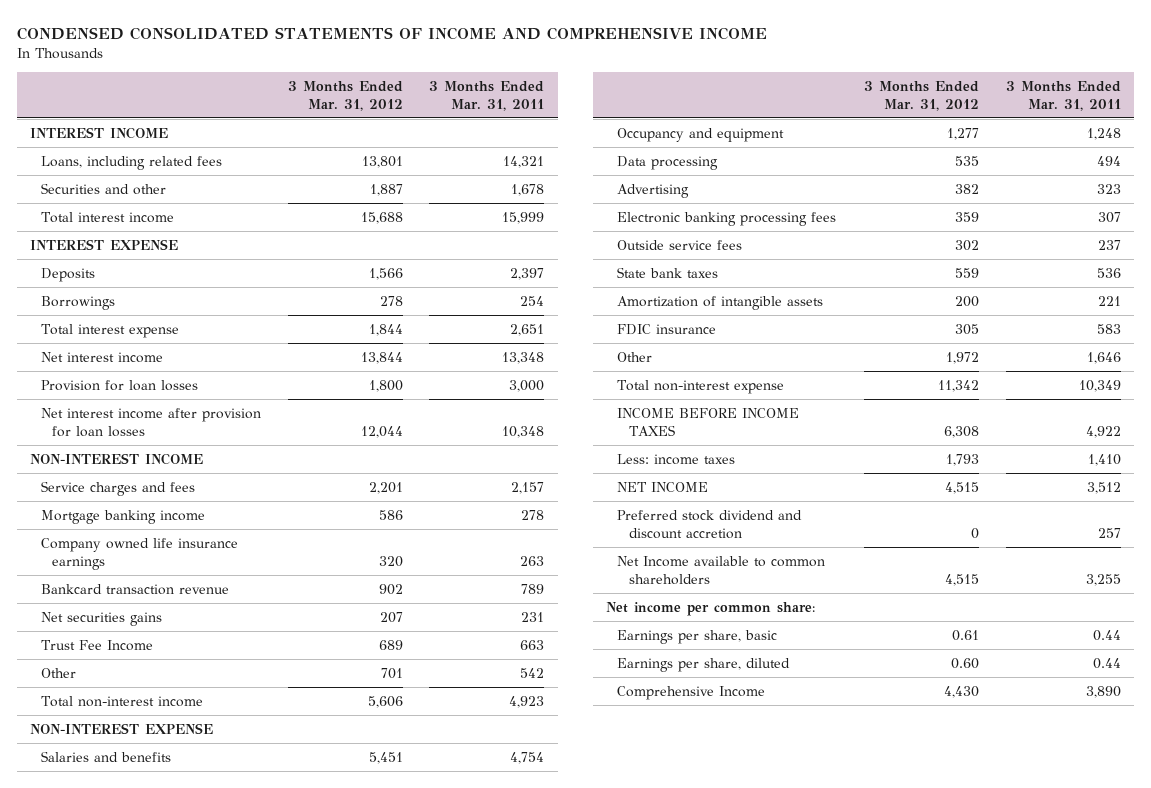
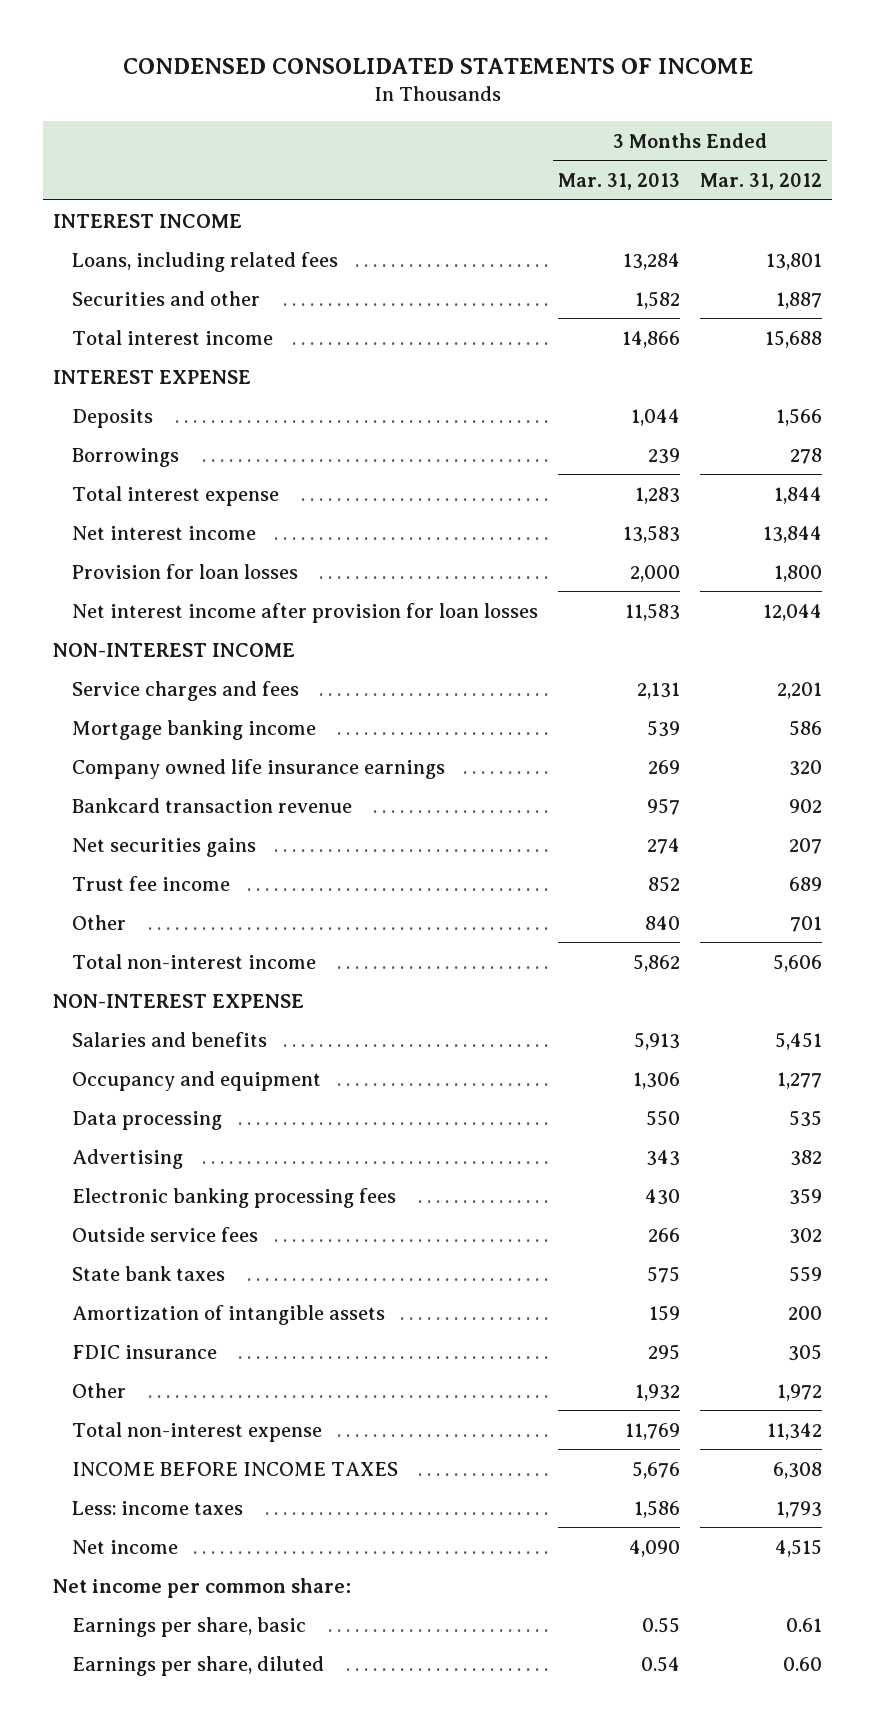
[16,26,767,40] CONDENSED CONSOLIDATED STATEMENTS OF INCOME AND COMPREHENSIVE INCOME -> [122,58,753,75] CONDENSED CONSOLIDATED STATEMENTS OF INCOME
[429,80,545,111] 3 Months Ended Mar. 31, 2011 -> none
none -> [557,173,680,191] Mar. 31, 2013
[41,639,154,651] Trust Fee Income -> [71,875,230,891] Trust fee income
[617,509,803,539] Preferred stock dividend and discount accretion -> none
[617,555,826,585] Net Income available to common shareholders -> none
[617,481,709,492] NET INCOME -> [71,1539,178,1554] Net income
[617,685,766,700] Comprehensive Income -> none

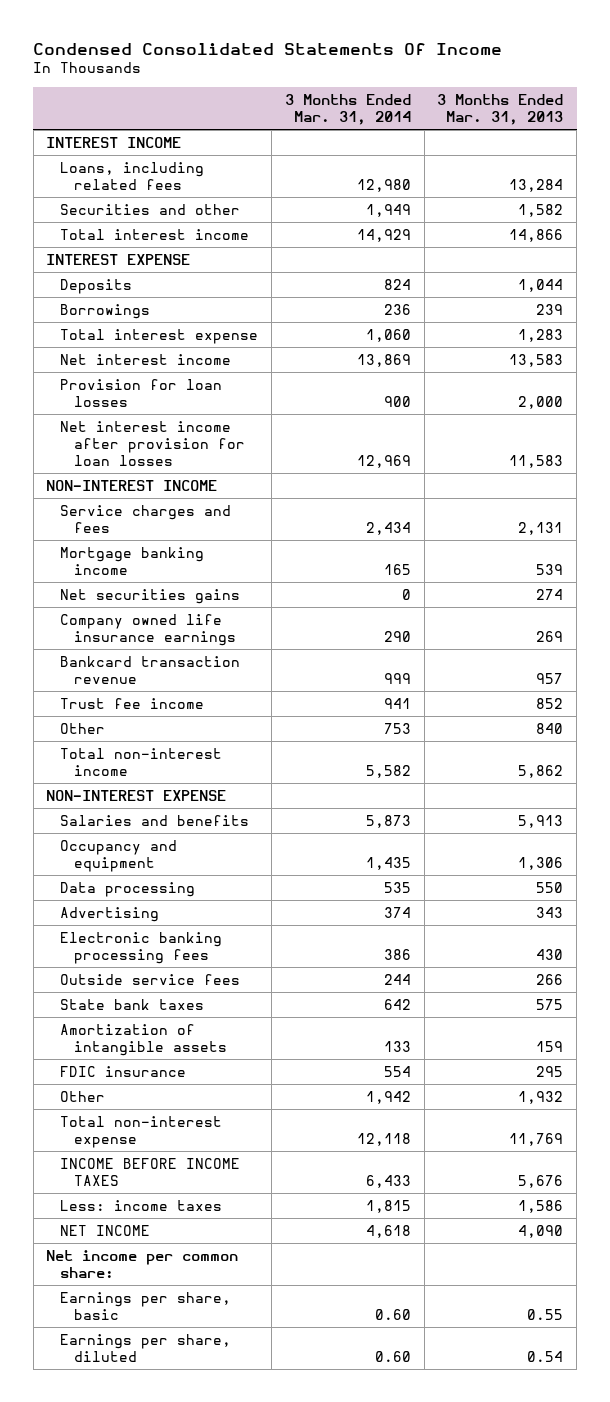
[122,58,753,75] CONDENSED CONSOLIDATED STATEMENTS OF INCOME -> [33,42,503,55] Condensed Consolidated Statements Of Income
[700,173,823,191] Mar. 31, 2012 -> none
none -> [284,93,411,125] 3 Months Ended Mar. 31, 2014
[71,837,256,857] Net securities gains -> [60,588,241,604] Net securities gains
[71,1539,178,1554] Net income -> [60,1224,151,1236] NET INCOME

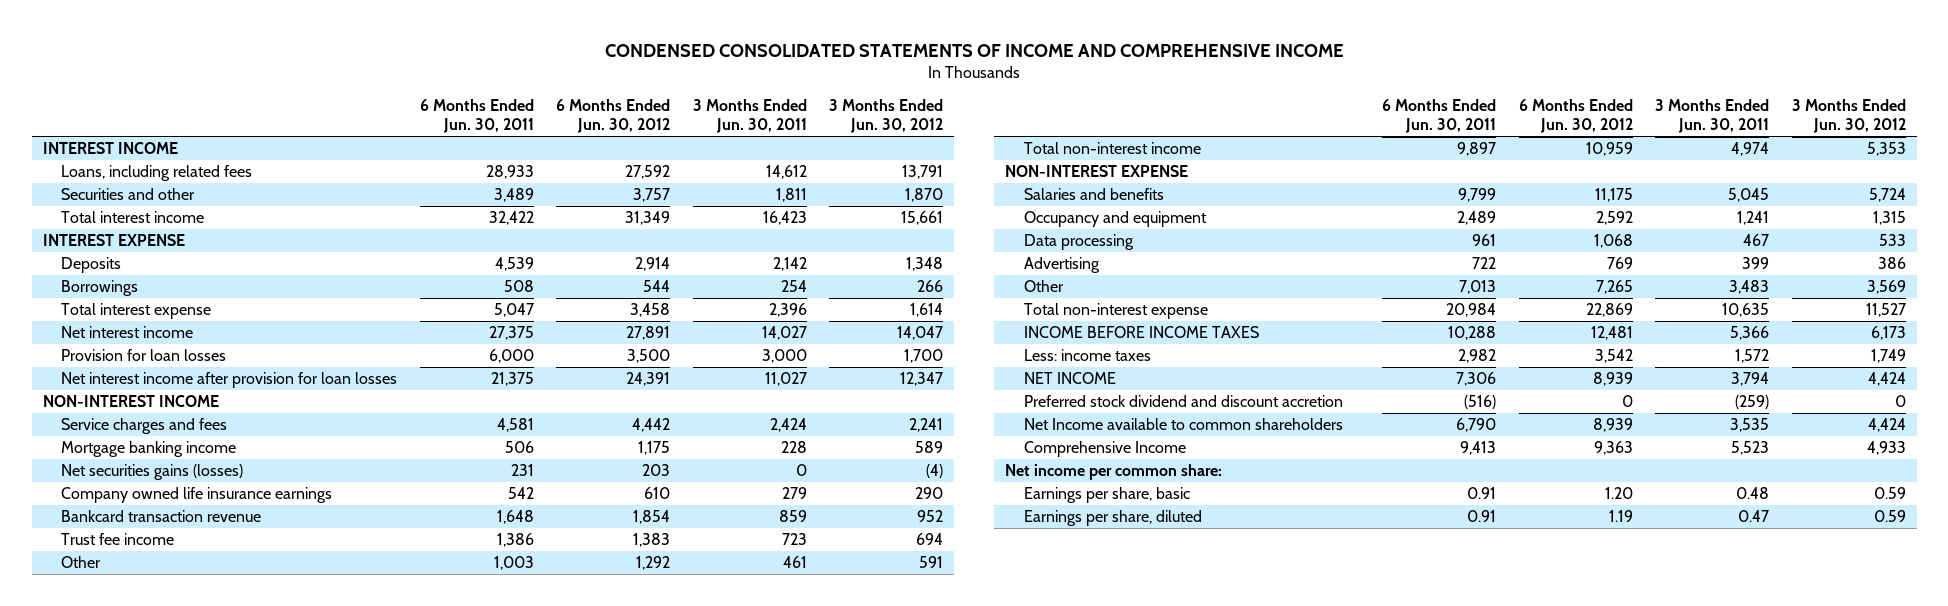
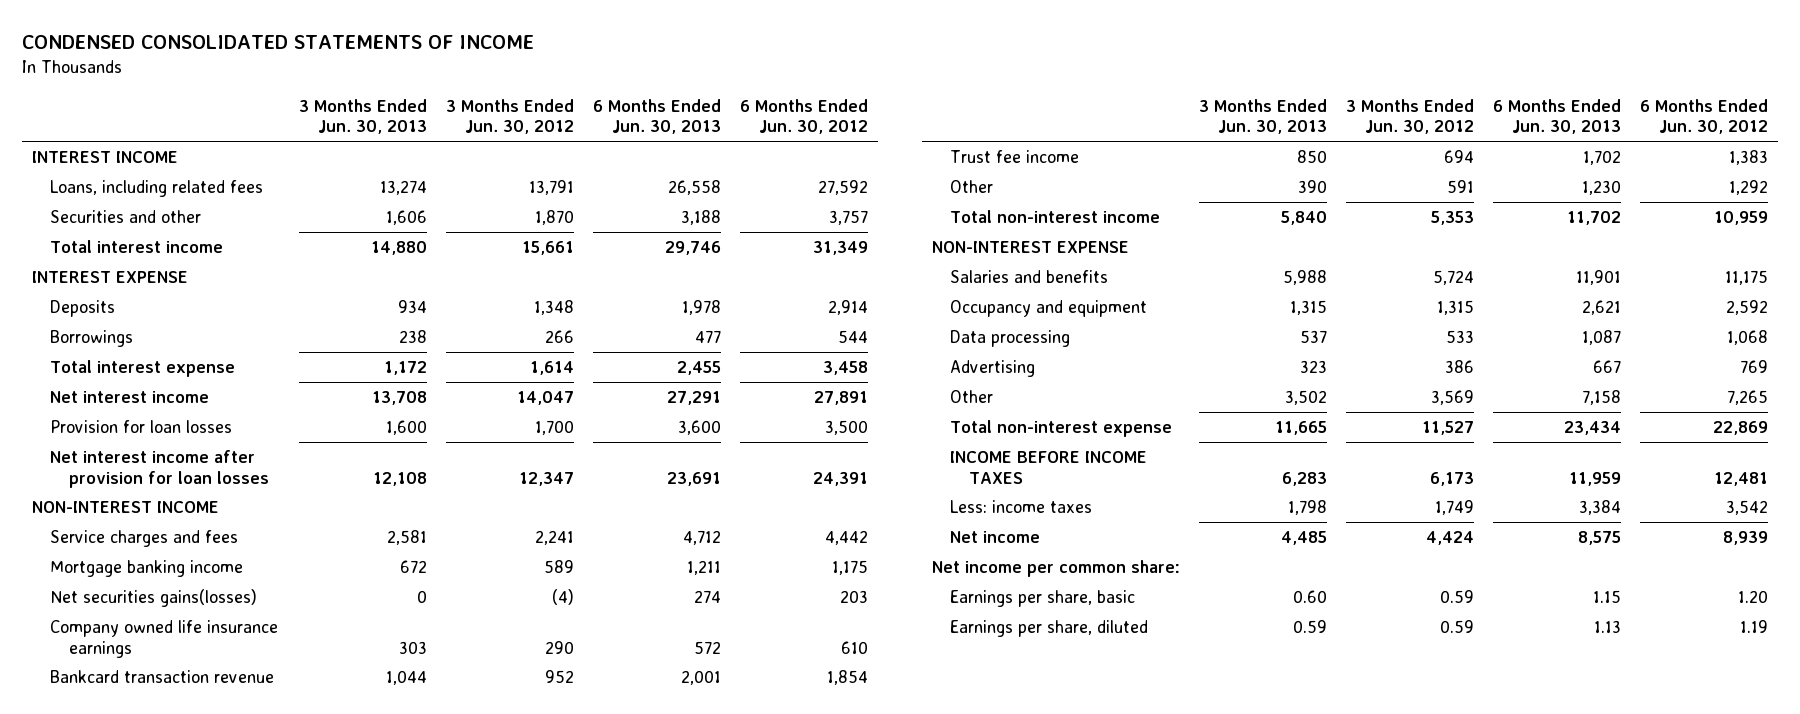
[605,43,1345,57] CONDENSED CONSOLIDATED STATEMENTS OF INCOME AND COMPREHENSIVE INCOME -> [22,35,535,50] CONDENSED CONSOLIDATED STATEMENTS OF INCOME
[419,99,534,134] 6 Months Ended Jun. 30, 2011 -> none
[692,99,807,134] 3 Months Ended Jun. 30, 2011 -> none
none -> [298,98,427,135] 3 Months Ended Jun. 30, 2013
none -> [593,98,722,135] 6 Months Ended Jun. 30, 2013
[61,464,244,481] Net securities gains (losses) -> [50,588,258,607] Net securities gains(losses)
[1023,395,1343,408] Preferred stock dividend and discount accretion -> none
[1023,418,1343,431] Net Income available to common shareholders -> none
[1023,441,1186,458] Comprehensive Income -> none
[1023,372,1116,385] NET INCOME -> [950,530,1041,543] Net income

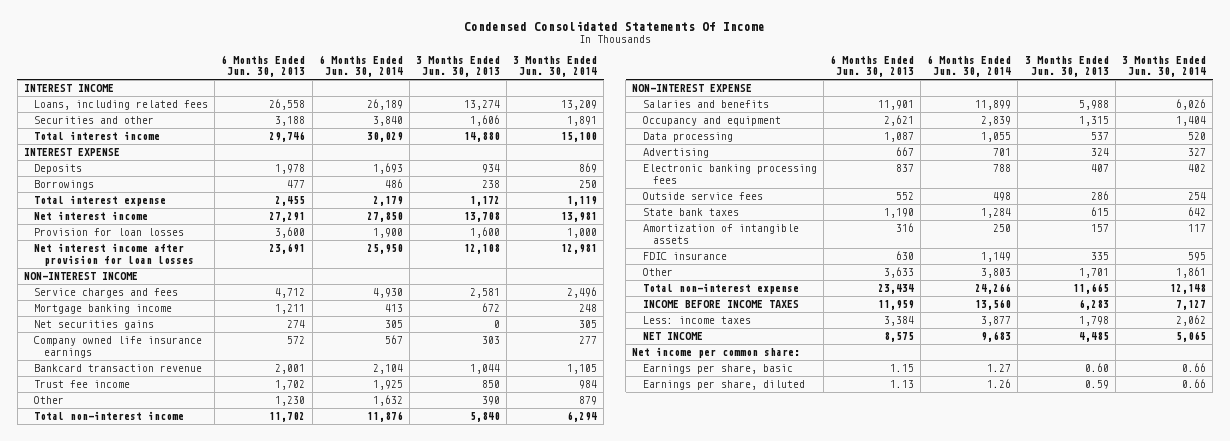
[22,35,535,50] CONDENSED CONSOLIDATED STATEMENTS OF INCOME -> [463,20,765,31] Condensed Consolidated Statements Of Income
[446,98,575,135] 3 Months Ended Jun. 30, 2012 -> none
[740,98,869,135] 6 Months Ended Jun. 30, 2012 -> none
none -> [318,54,403,78] 6 Months Ended Jun. 30, 2014
none -> [513,55,598,78] 3 Months Ended Jun. 30, 2014
[50,588,258,607] Net securities gains(losses) -> [34,320,155,331] Net securities gains
[1299,359,1327,373] 323 -> [1090,148,1109,157] 324
none -> [642,164,817,184] Electronic banking processing fees
none -> [642,192,763,201] Outside service fees
none -> [642,208,739,217] State bank taxes
none -> [642,224,799,244] Amortization of intangible assets
none -> [642,252,727,261] FDIC insurance
[1284,389,1327,405] 3,502 -> [1078,268,1109,279] 1,701
[1582,389,1622,405] 7,158 -> [883,267,914,279] 3,633
[950,530,1041,543] Net income -> [642,332,703,341] NET INCOME

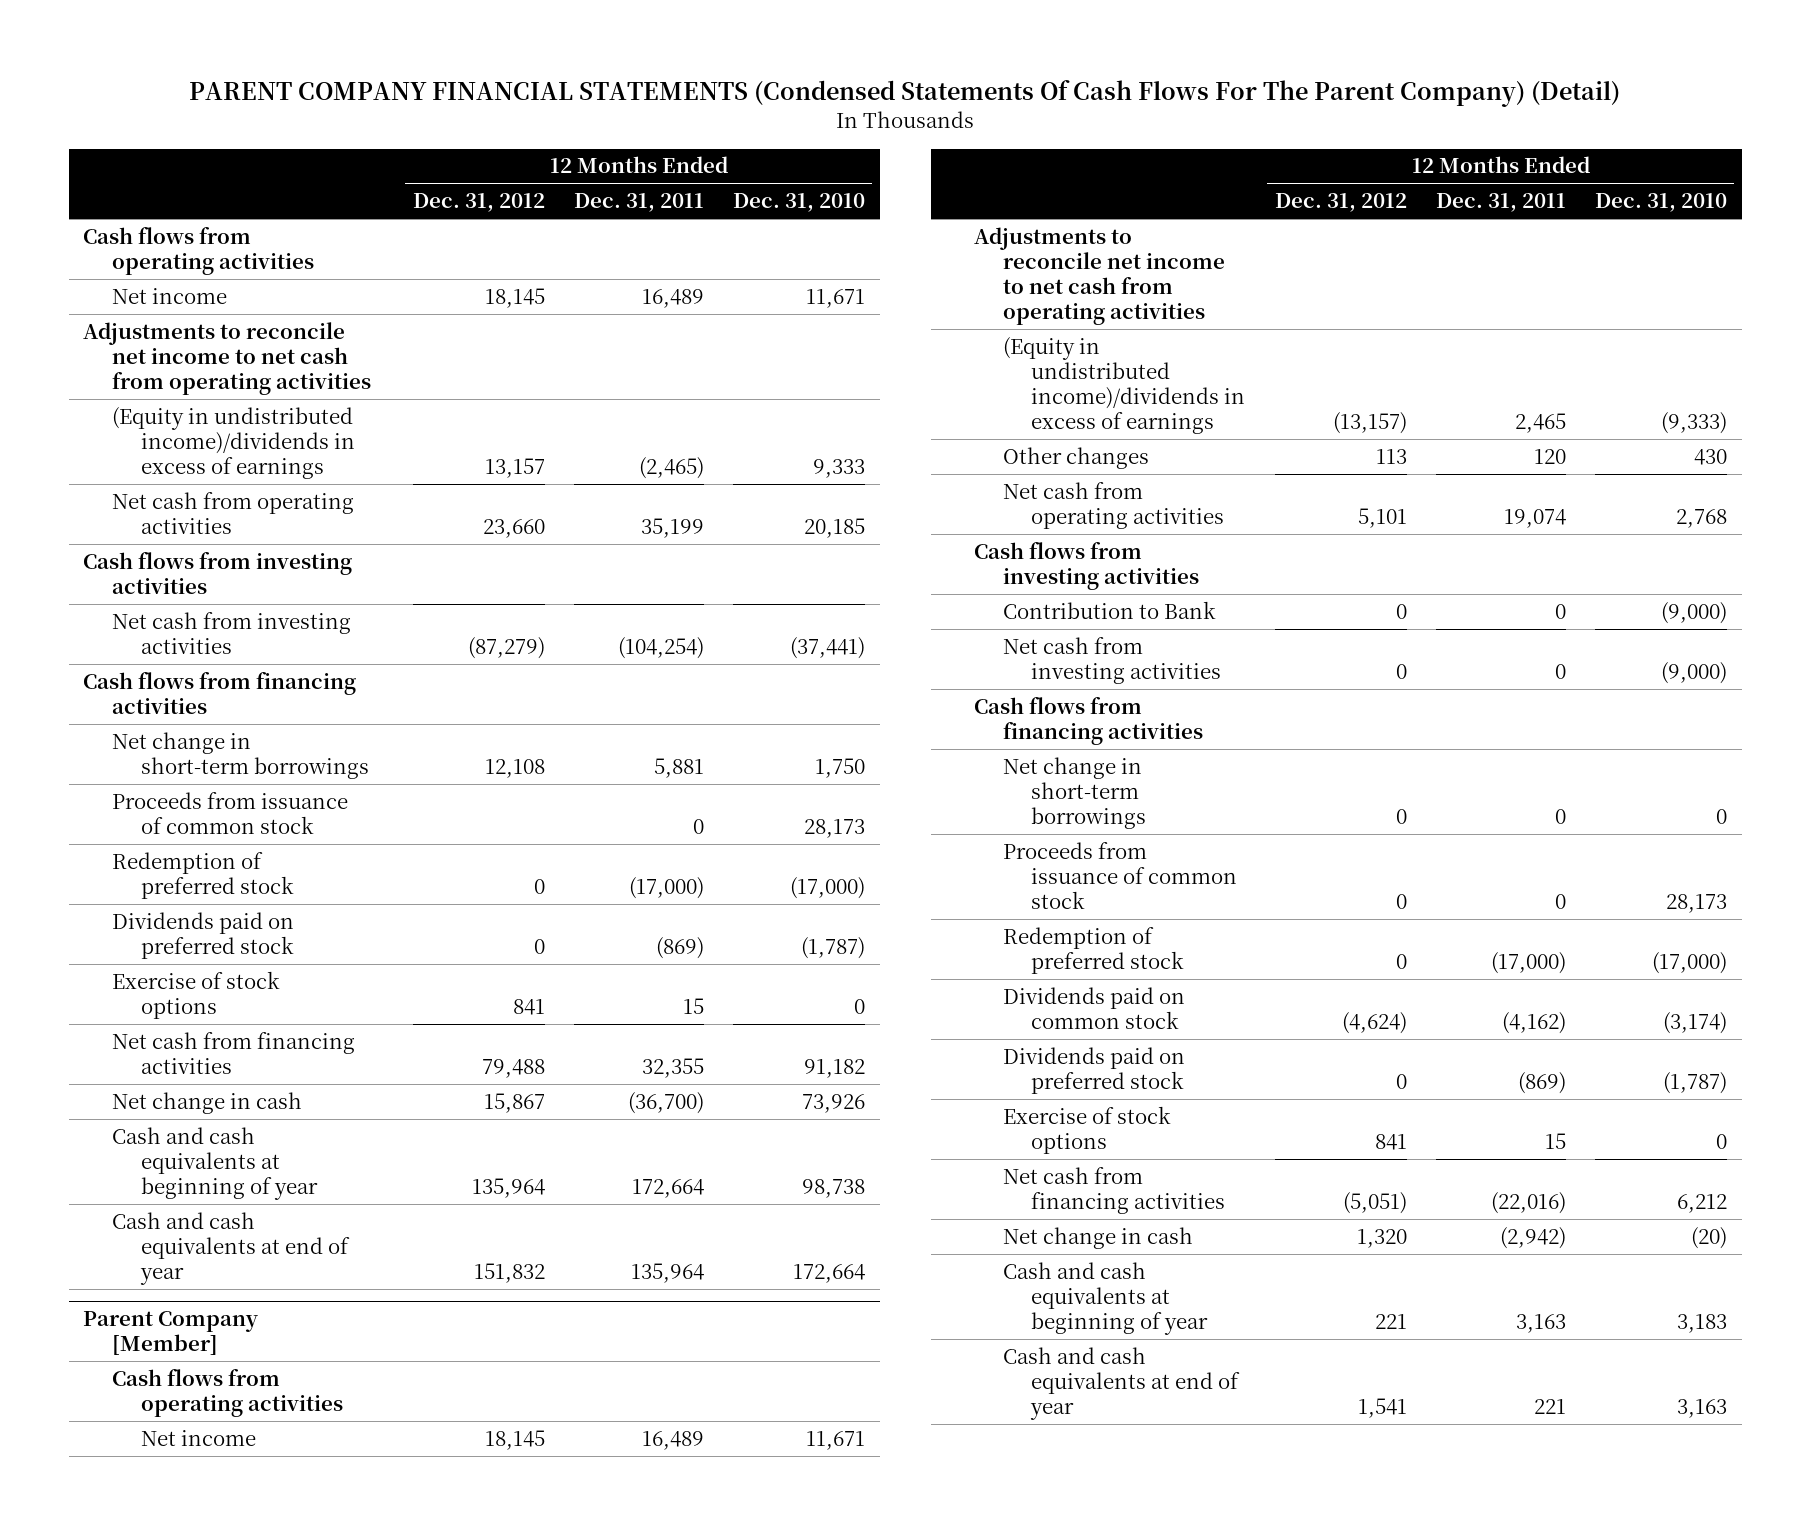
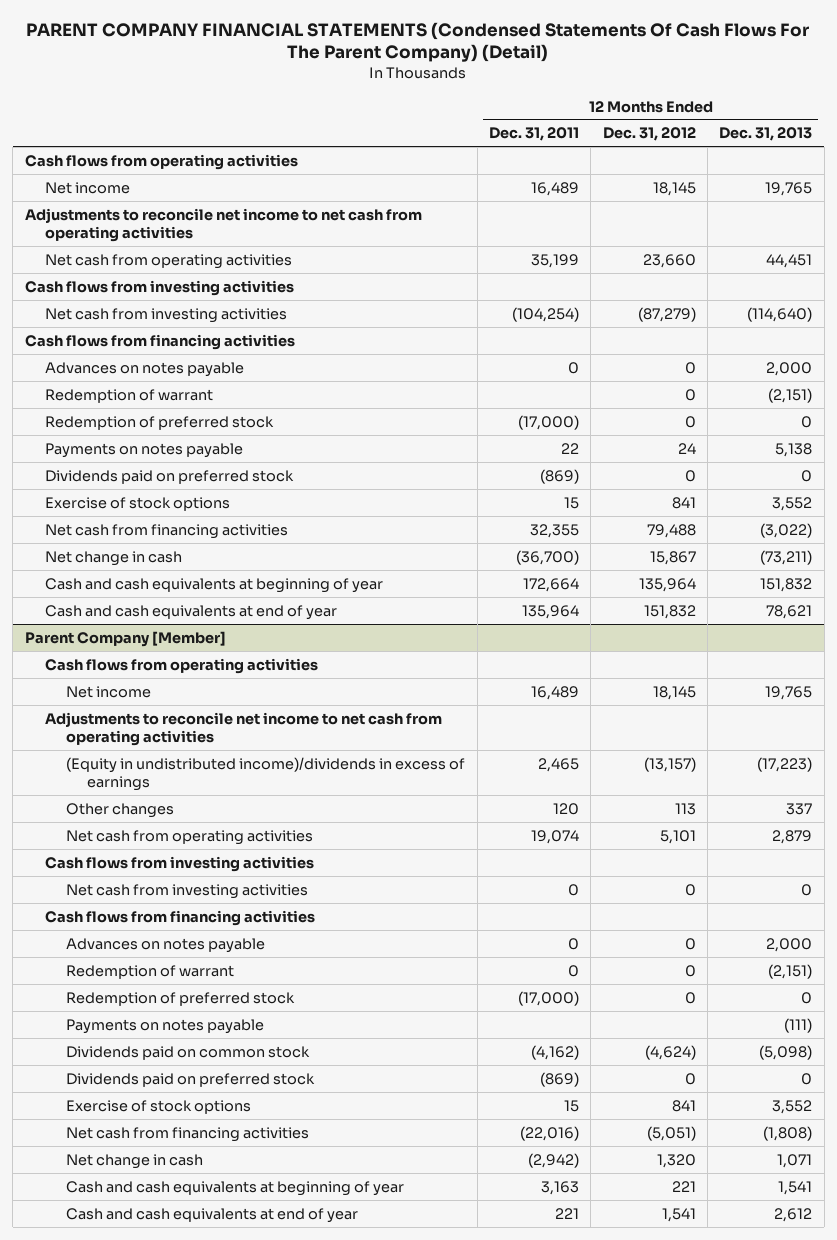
[733,193,866,213] Dec. 31, 2010 -> none
none -> [719,127,813,142] Dec. 31, 2013
[112,406,355,479] (Equity in undistributed income)/dividends in excess of earnings -> none
[112,731,369,779] Net change in short-term borrowings -> none
[112,791,349,834] Proceeds from issuance of common stock -> none
none -> [45,361,245,377] Advances on notes payable
none -> [45,388,214,403] Redemption of warrant
none -> [45,442,244,458] Payments on notes payable
[1002,600,1216,619] Contribution to Bank -> none
[1002,756,1147,829] Net change in short-term borrowings -> none
[1002,841,1238,909] Proceeds from issuance of common stock -> none
none -> [66,937,266,953] Advances on notes payable
none -> [66,964,235,979] Redemption of warrant
none -> [66,1018,265,1034] Payments on notes payable

